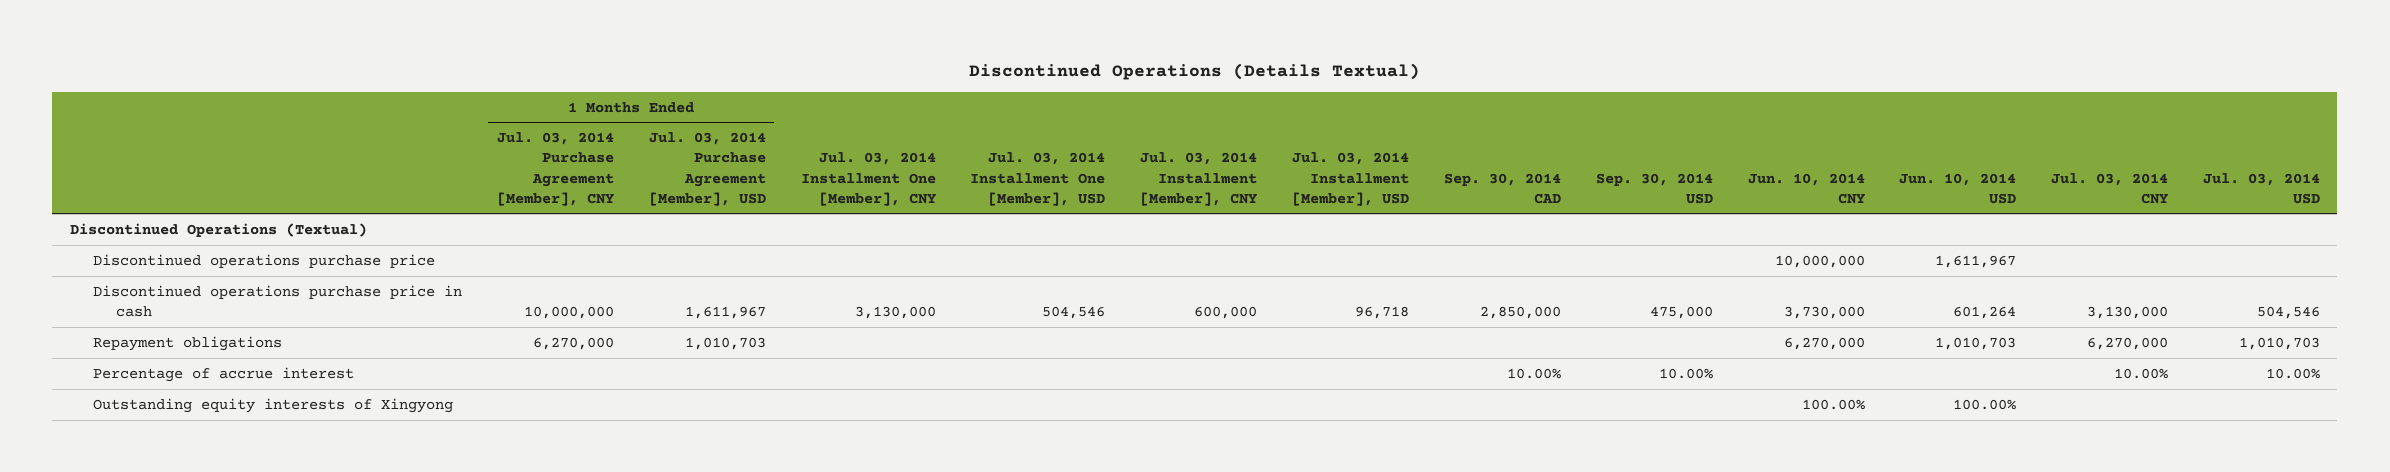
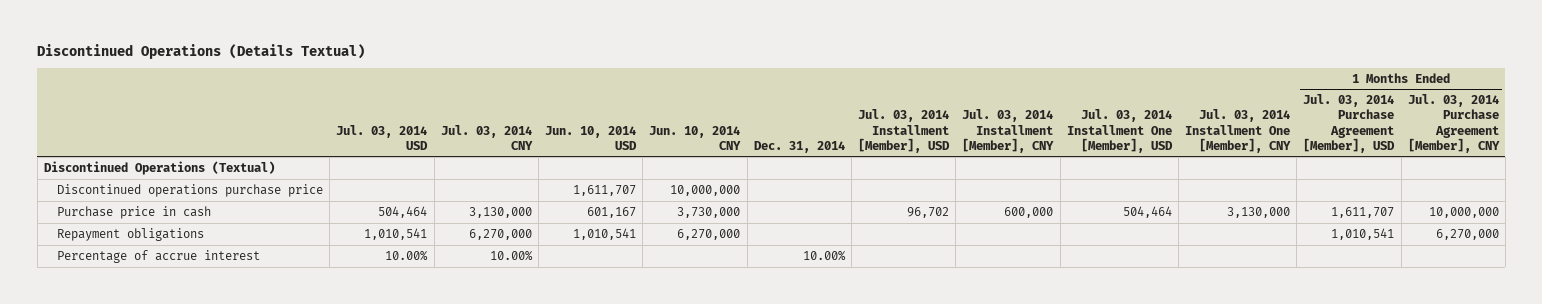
[1443,172,1561,204] Sep. 30, 2014 CAD -> none
[1595,172,1713,204] Sep. 30, 2014 USD -> none
none -> [753,140,845,153] Dec. 31, 2014
[1935,254,2017,268] 1,611,967 -> [573,185,637,197] 1,611,707
[92,284,462,317] Discontinued operations purchase price in cash -> [57,206,212,220] Purchase price in cash
[684,305,766,319] 1,611,967 -> [1331,207,1395,219] 1,611,707
[1042,305,1106,319] 504,546 -> [1122,206,1172,219] 504,464
[1355,305,1410,319] 96,718 -> [907,207,950,219] 96,702
[1953,305,2017,319] 601,264 -> [587,207,637,219] 601,167
[2257,305,2321,319] 504,546 -> [378,206,428,219] 504,464
[684,336,766,350] 1,010,703 -> [1331,228,1395,241] 1,010,541
[1935,336,2017,350] 1,010,703 -> [573,228,637,241] 1,010,541
[2239,336,2321,350] 1,010,703 -> [364,228,428,241] 1,010,541
[92,397,453,413] Outstanding equity interests of Xingyong -> none

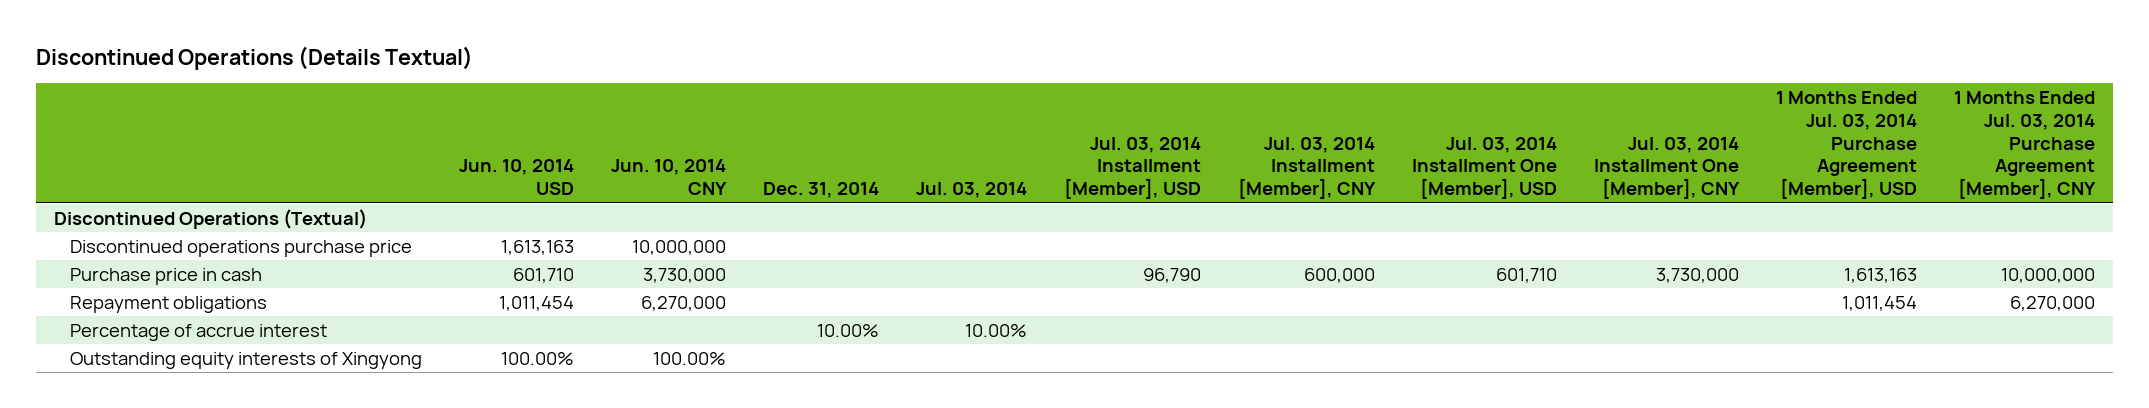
[336,124,429,150] Jul. 03, 2014 USD -> none
[440,124,533,150] Jul. 03, 2014 CNY -> none
none -> [916,182,1028,199] Jul. 03, 2014
[573,185,637,197] 1,611,707 -> [501,239,575,255] 1,613,163
[587,207,637,219] 601,167 -> [513,267,575,283] 601,710
[907,207,950,219] 96,702 -> [1143,267,1202,283] 96,790
[1122,206,1172,219] 504,464 -> [1496,267,1558,283] 601,710
[1227,207,1291,219] 3,130,000 -> [1655,267,1739,283] 3,730,000
[1331,207,1395,219] 1,611,707 -> [1843,267,1917,283] 1,613,163
[573,228,637,241] 1,010,541 -> [499,295,575,311] 1,011,454
[1331,228,1395,241] 1,010,541 -> [1841,295,1917,311] 1,011,454
none -> [70,351,423,369] Outstanding equity interests of Xingyong

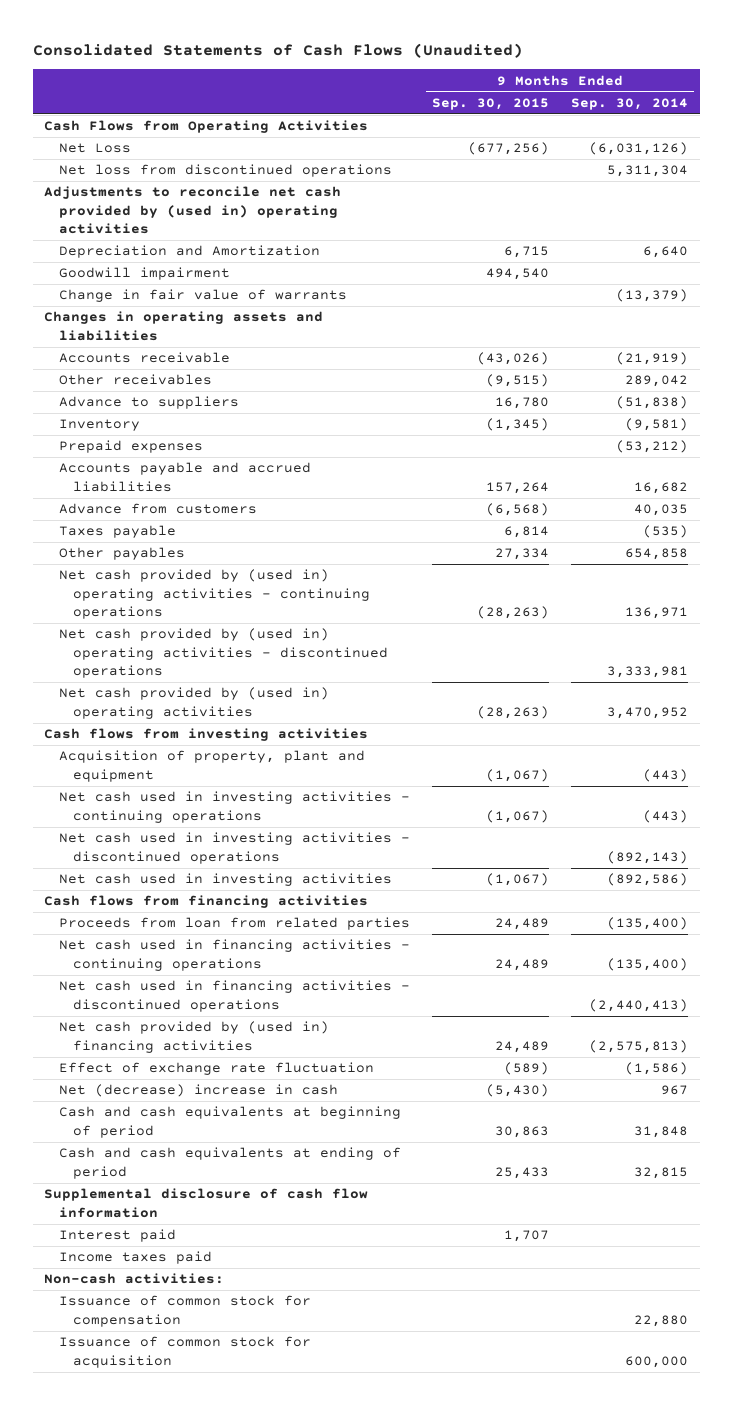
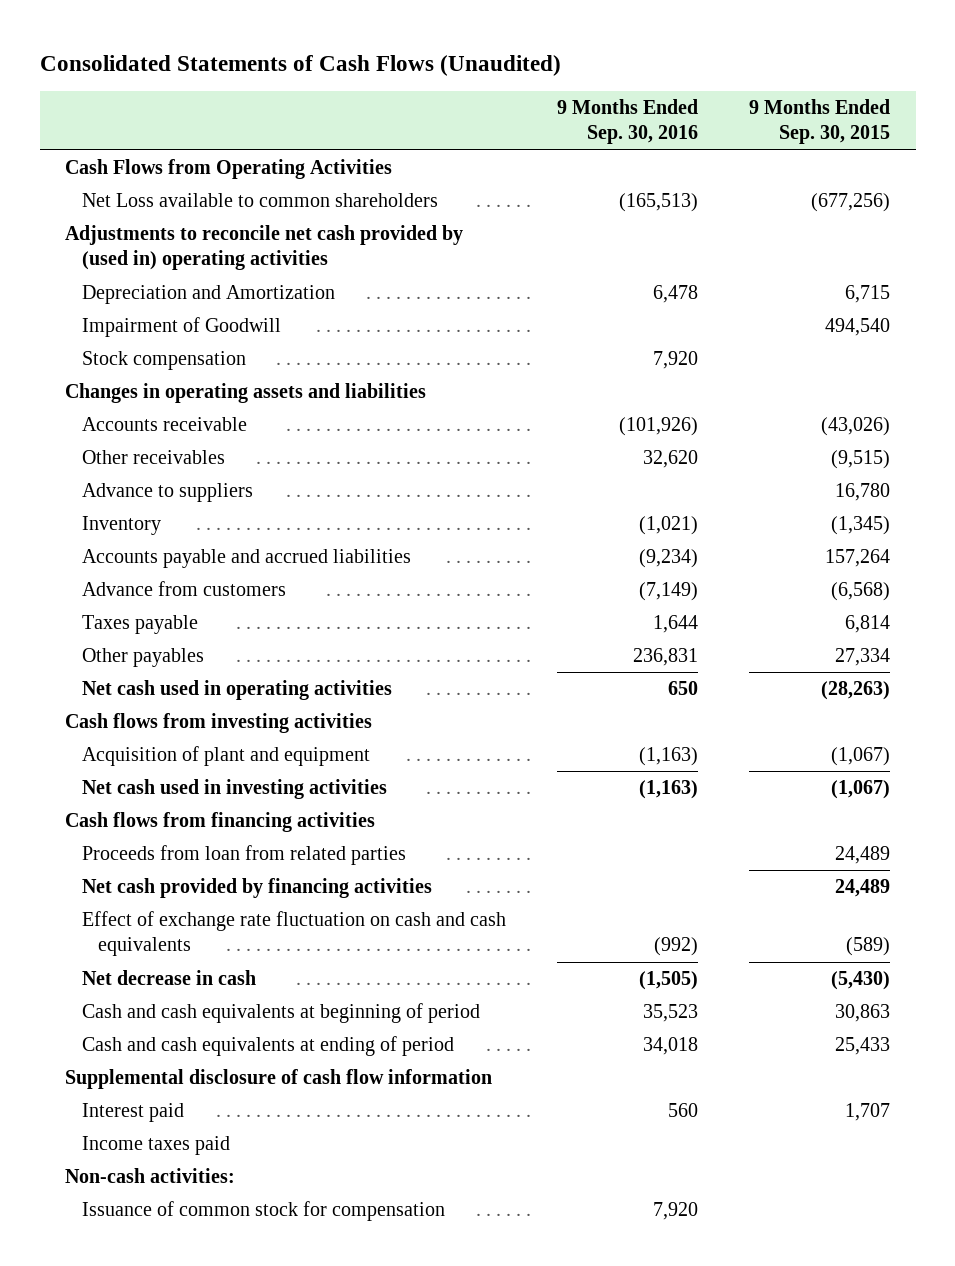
[571,98,689,111] Sep. 30, 2014 -> none
none -> [556,99,698,145] 9 Months Ended Sep. 30, 2016
[58,164,392,178] Net loss from discontinued operations -> none
[58,143,131,154] Net Loss -> [81,193,438,208] Net Loss available to common shareholders
[58,289,347,303] Change in fair value of warrants -> none
[58,267,230,281] Goodwill impairment -> [81,317,281,338] Impairment of Goodwill
none -> [81,351,246,371] Stock compensation
[58,440,203,454] Prepaid expenses -> none
[58,569,371,619] Net cash provided by (used in) operating activities - continuing operations -> none
[58,628,389,678] Net cash provided by (used in) operating activities - discontinued operations -> none
[58,687,329,719] Net cash provided by (used in) operating activities -> [81,680,392,701] Net cash used in operating activities
[58,791,410,823] Net cash used in investing activities - continuing operations -> none
[58,832,410,864] Net cash used in investing activities - discontinued operations -> none
[58,750,365,782] Acquisition of property, plant and equipment -> [81,746,370,767] Acquisition of plant and equipment
[58,939,410,971] Net cash used in financing activities - continuing operations -> none
[58,980,410,1012] Net cash used in financing activities - discontinued operations -> none
[58,1021,329,1053] Net cash provided by (used in) financing activities -> [81,878,432,899] Net cash provided by financing activities
[58,1062,374,1076] Effect of exchange rate fluctuation -> [81,911,506,957] Effect of exchange rate fluctuation on cash and cash equivalents
[58,1084,338,1098] Net (decrease) increase in cash -> [81,970,256,986] Net decrease in cash
[58,1336,311,1368] Issuance of common stock for acquisition -> none

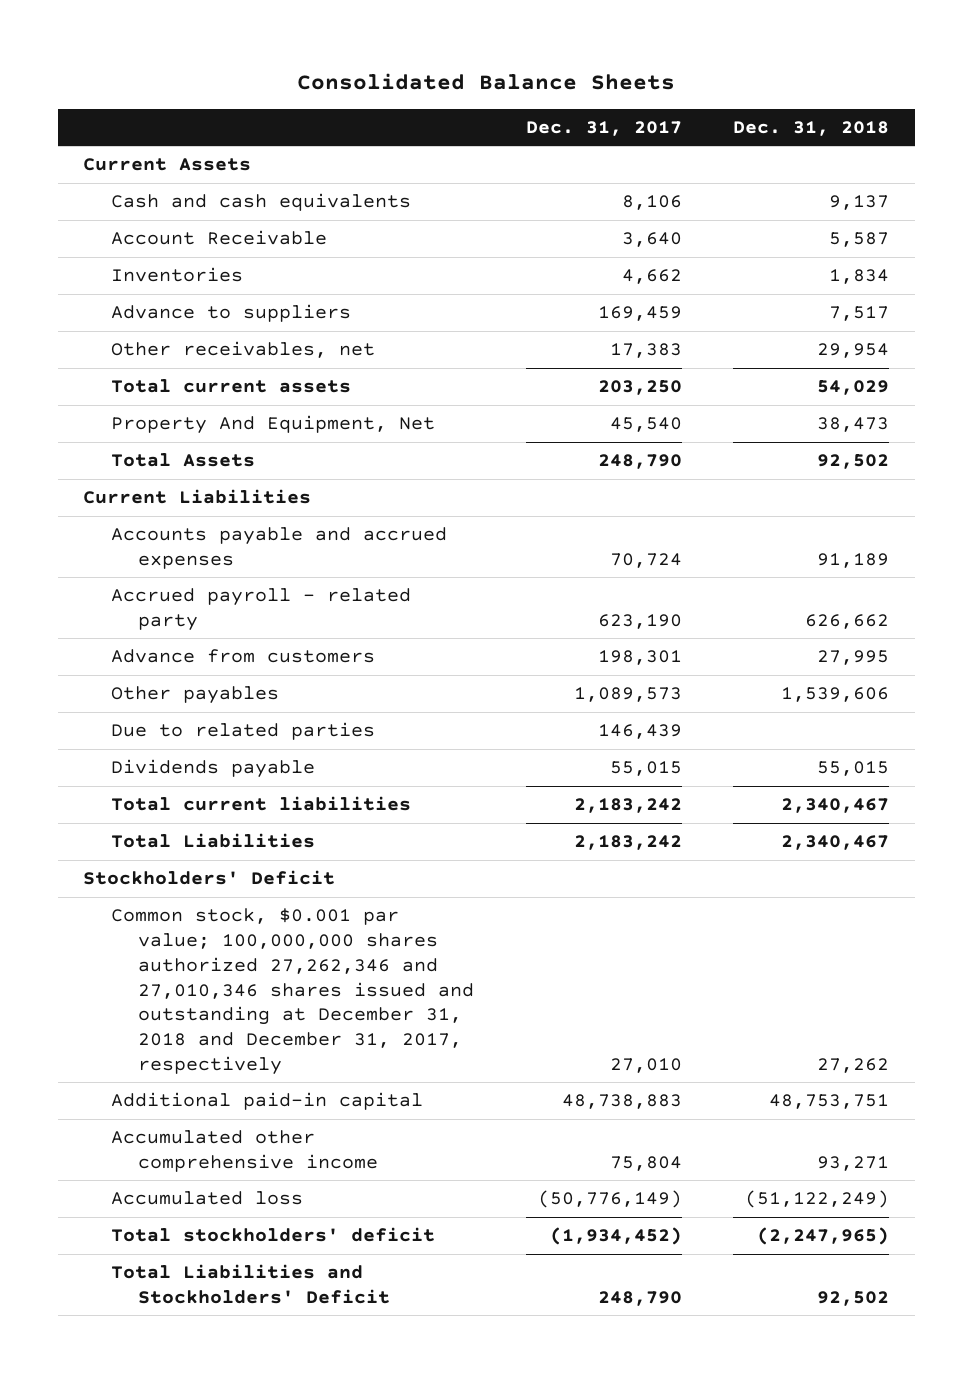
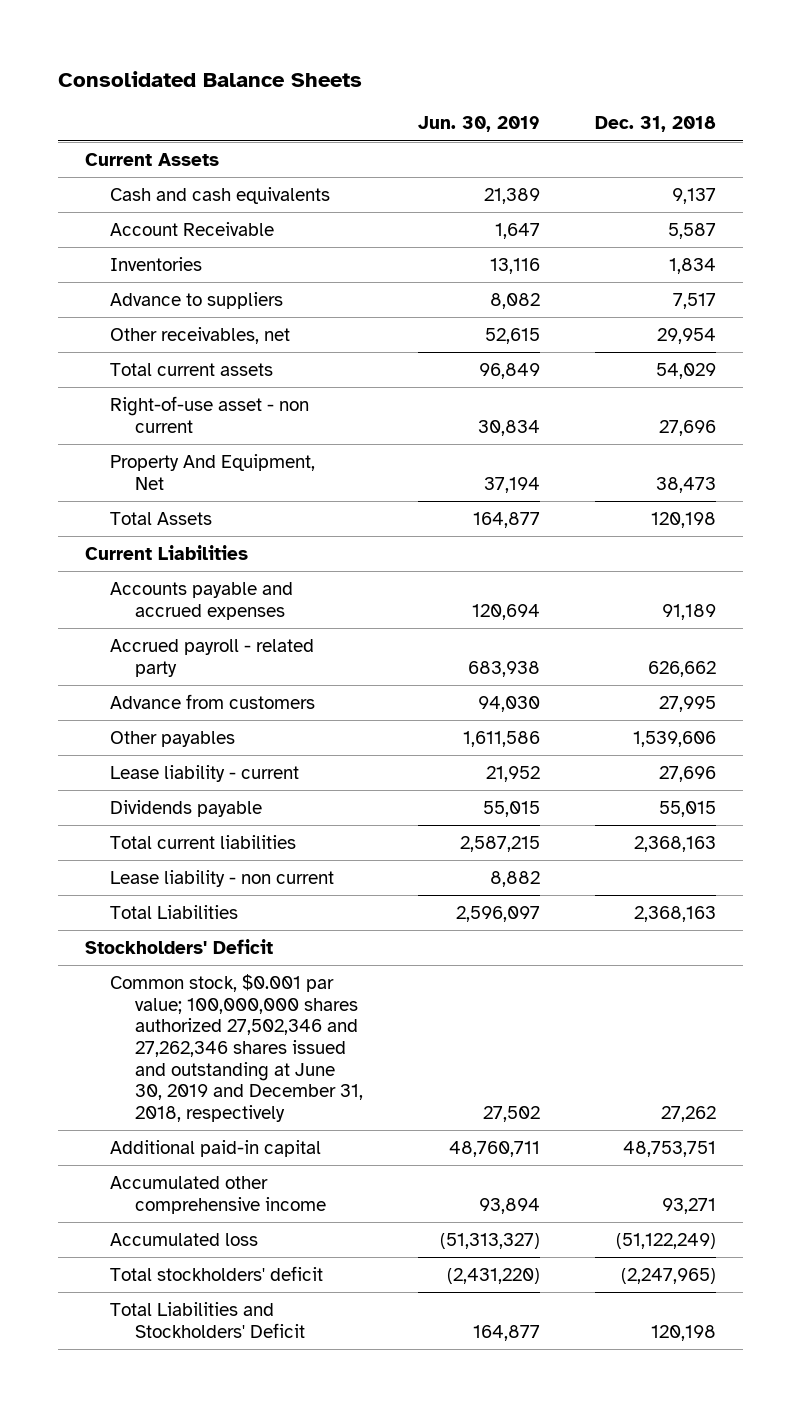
[525,120,682,136] Dec. 31, 2017 -> none
none -> [417,116,540,133] Jun. 30, 2019
none -> [109,396,309,433] Right-of-use asset - non current
[817,454,890,470] 92,502 -> [650,512,716,529] 120,198
[110,722,375,741] Due to related parties -> none
none -> [109,765,299,783] Lease liability - current
[781,798,890,814] 2,340,467 -> [633,836,716,853] 2,368,163
none -> [109,870,334,888] Lease liability - non current
[781,835,890,851] 2,340,467 -> [633,906,716,923] 2,368,163
[110,908,475,1076] Common stock, $0.001 par value; 100,000,000 shares authorized 27,262,346 and 27,010,346 shares issued and outstanding at December 31, 2018 and December 31, 2017, respectively -> [109,974,363,1123] Common stock, $0.001 par value; 100,000,000 shares authorized 27,502,346 and 27,262,346 shares issued and outstanding at June 30, 2019 and December 31, 2018, respectively
[817,1291,890,1307] 92,502 -> [650,1324,716,1341] 120,198

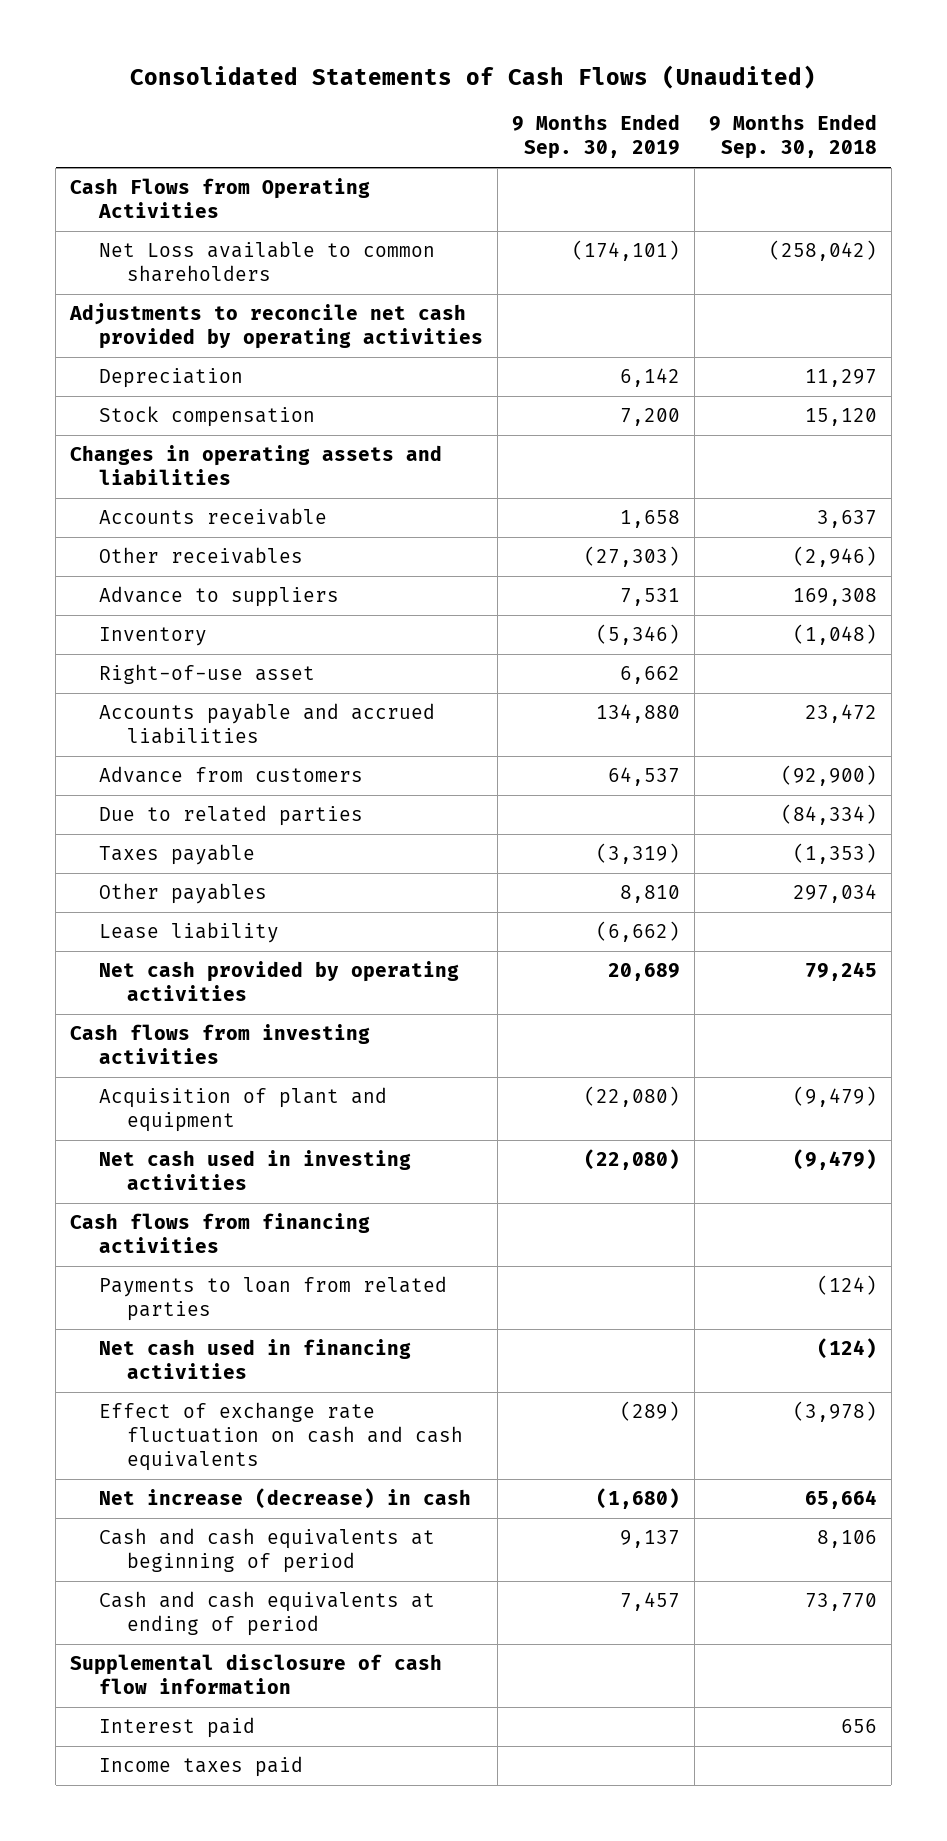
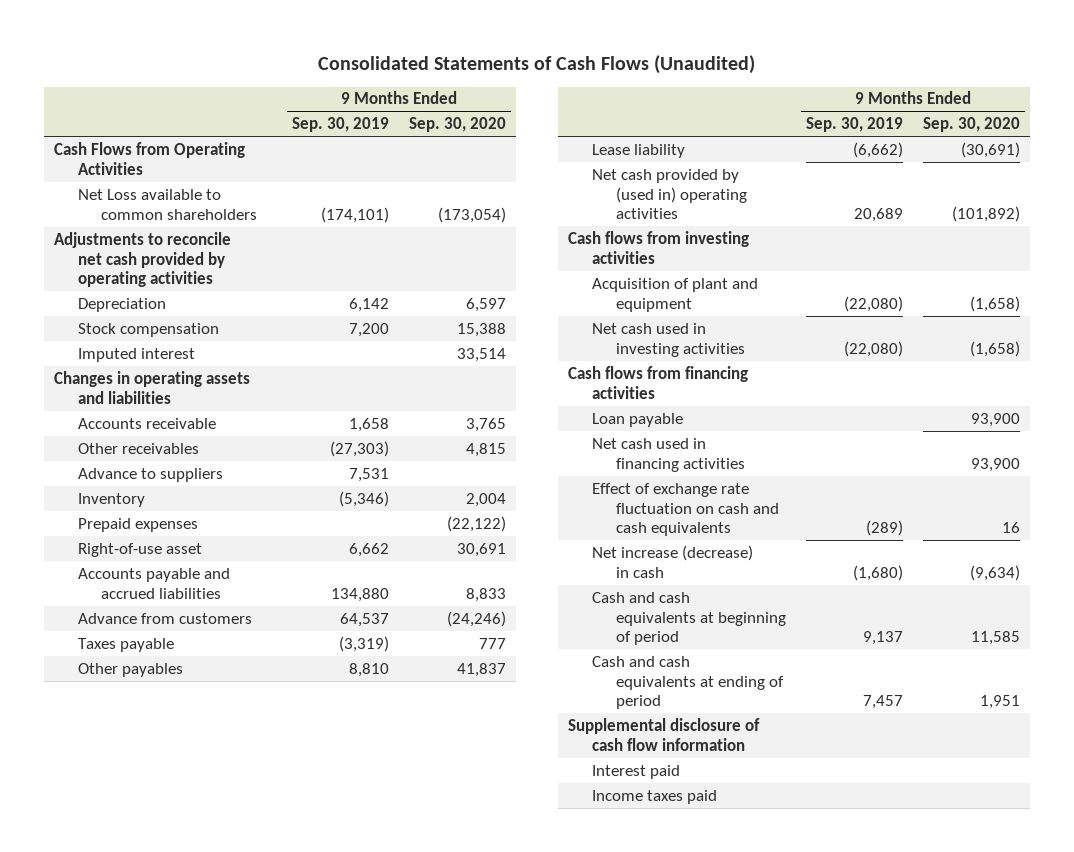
[708,114,877,160] 9 Months Ended Sep. 30, 2018 -> none
none -> [408,117,506,133] Sep. 30, 2020
none -> [77,347,195,362] Imputed interest
none -> [77,517,198,532] Prepaid expenses
[98,805,363,827] Due to related parties -> none
[98,961,459,1002] Net cash provided by operating activities -> [591,168,747,220] Net cash provided by (used in) operating activities
[98,1276,447,1322] Payments to loan from related parties -> none
none -> [591,412,683,427] Loan payable

